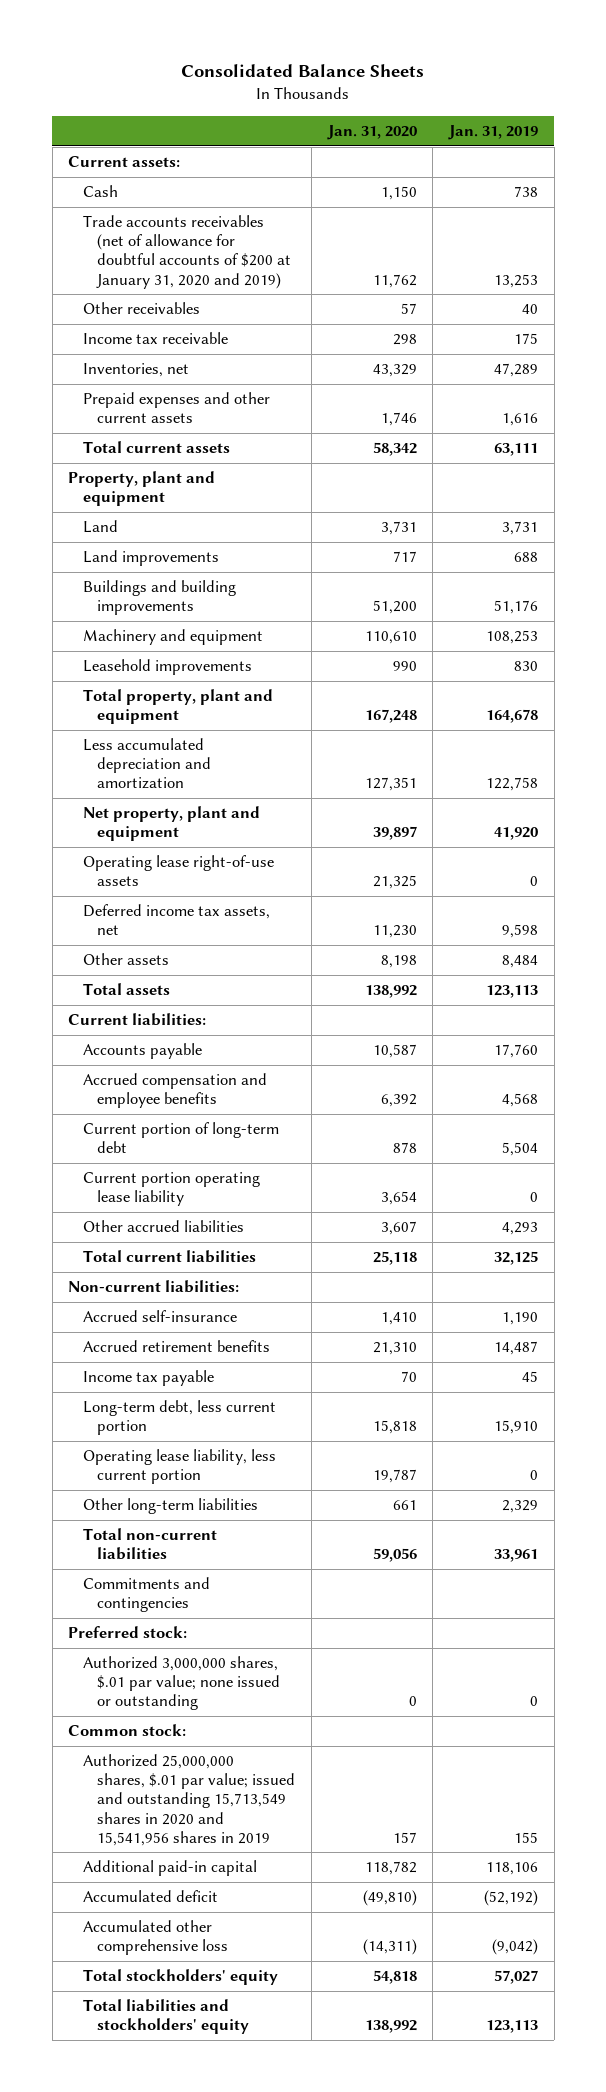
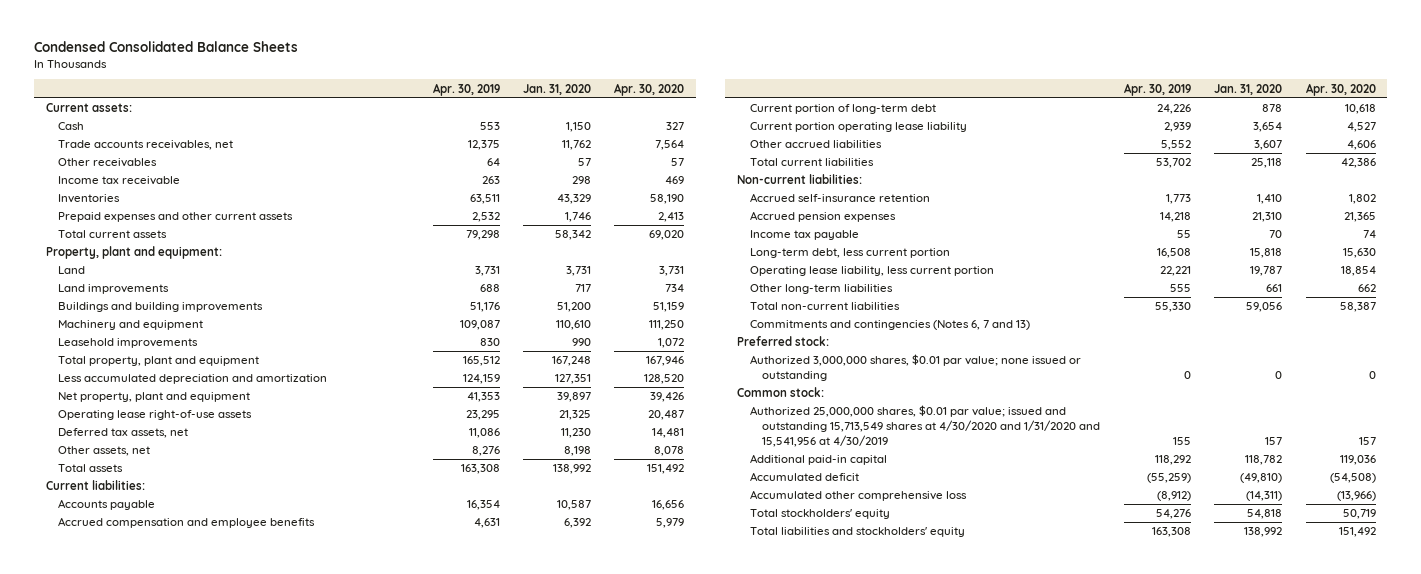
[181,64,425,78] Consolidated Balance Sheets -> [33,40,298,52] Condensed Consolidated Balance Sheets
[447,124,538,140] Jan. 31, 2019 -> none
none -> [432,82,500,96] Apr. 30, 2019
none -> [614,82,685,96] Apr. 30, 2020
[82,215,292,289] Trade accounts receivables (net of allowance for doubtful accounts of $200 at January 31, 2020 and 2019) -> [58,140,234,151] Trade accounts receivables, net
[82,363,189,378] Inventories, net -> [58,194,121,204] Inventories
[68,471,216,507] Property, plant and equipment -> [45,246,222,260] Property, plant and equipment:
[82,904,270,936] Deferred income tax assets, net -> [58,428,189,439] Deferred tax assets, net
[82,953,169,966] Other assets -> [58,446,151,457] Other assets, net
[82,1310,237,1323] Accrued self-insurance -> [749,193,930,203] Accrued self-insurance retention
[82,1340,270,1353] Accrued retirement benefits -> [749,211,896,223] Accrued pension expenses
[82,1577,210,1613] Commitments and contingencies -> [749,320,1030,331] Commitments and contingencies (Notes 6, 7 and 13)
[82,1656,281,1711] Authorized 3,000,000 shares, $.01 par value; none issued or outstanding -> [749,354,1081,382] Authorized 3,000,000 shares, $0.01 par value; none issued or outstanding
[82,1754,296,1846] Authorized 25,000,000 shares, $.01 par value; issued and outstanding 15,713,549 shares in 2020 and 15,541,956 shares in 2019 -> [749,405,1101,448] Authorized 25,000,000 shares, $0.01 par value; issued and outstanding 15,713,549 shares at 4/30/2020 and 1/31/2020 and 15,541,956 at 4/30/2019

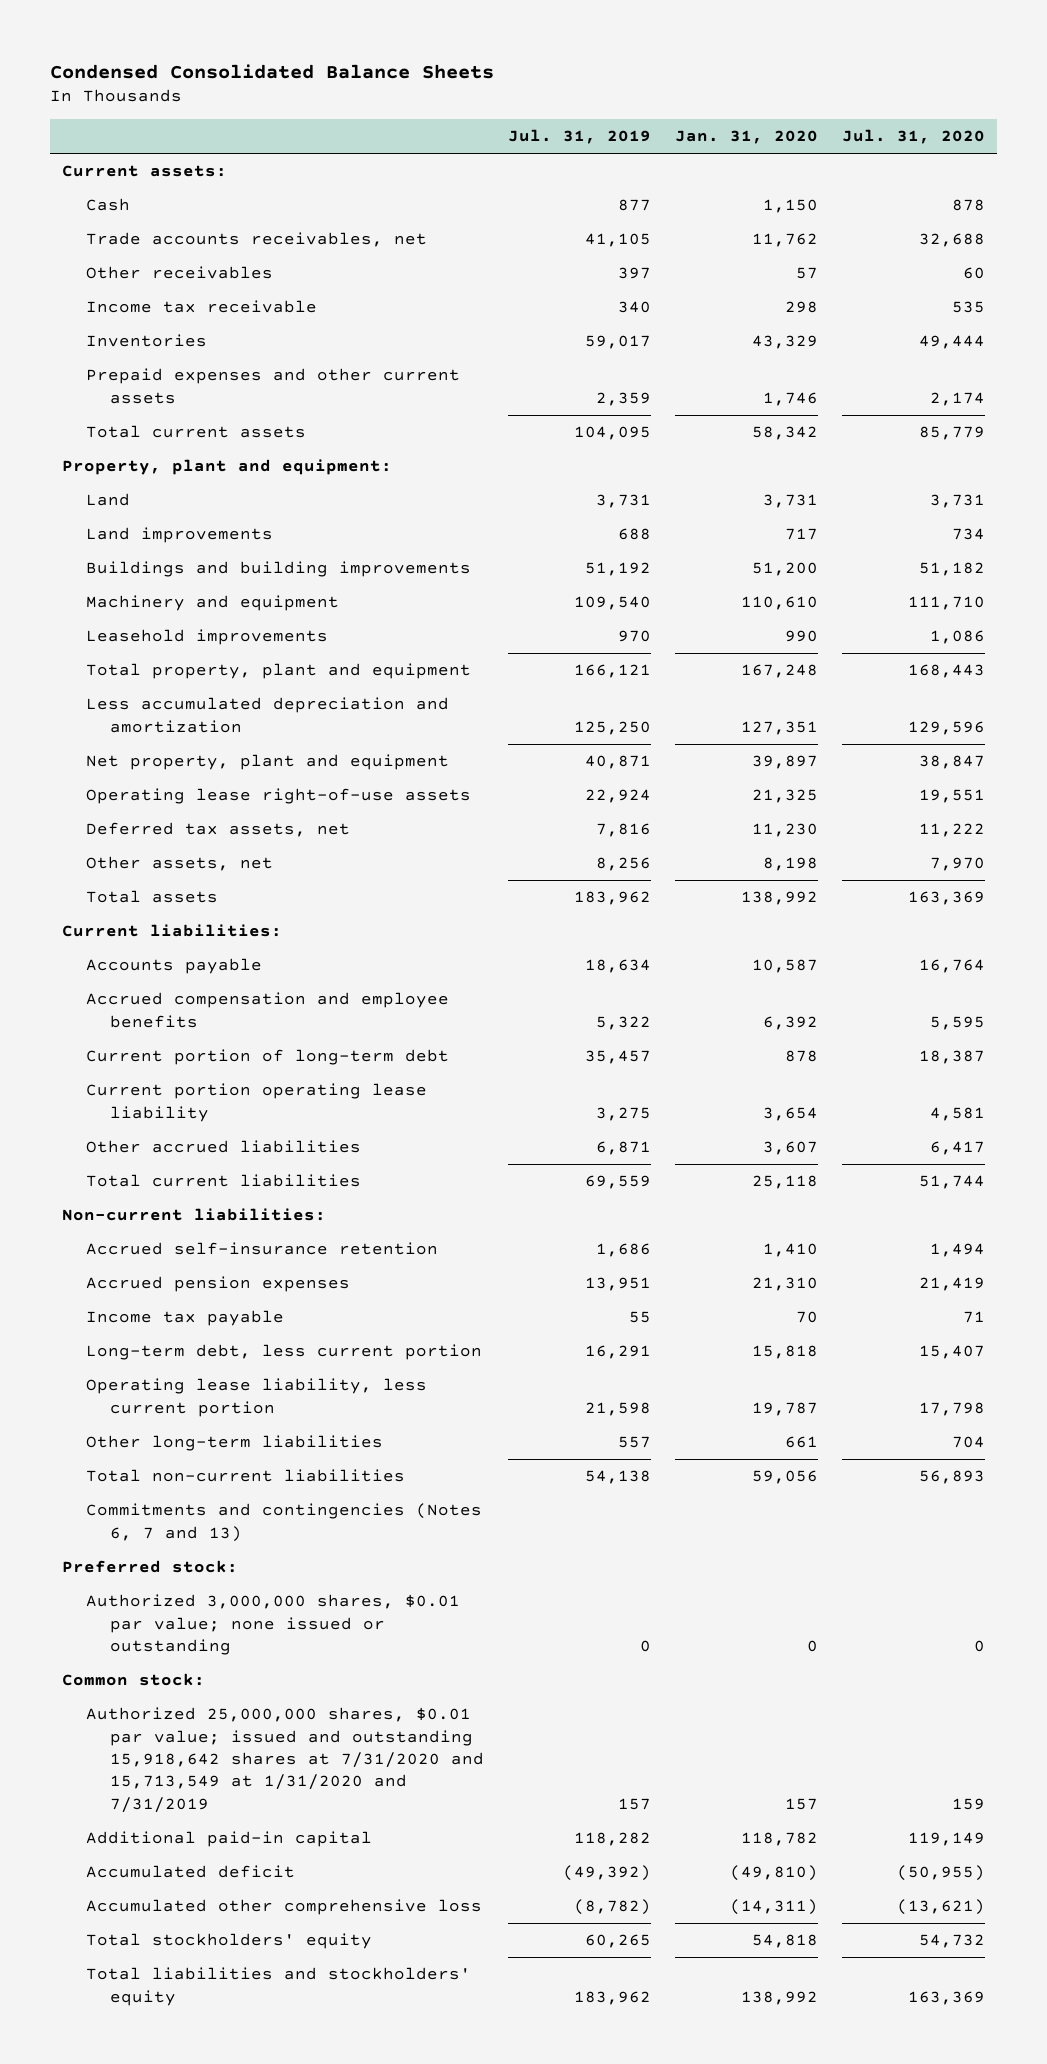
[432,82,500,96] Apr. 30, 2019 -> none
[614,82,685,96] Apr. 30, 2020 -> none
none -> [508,129,652,145] Jul. 31, 2019
none -> [841,129,985,145] Jul. 31, 2020
[749,405,1101,448] Authorized 25,000,000 shares, $0.01 par value; issued and outstanding 15,713,549 shares at 4/30/2020 and 1/31/2020 and 15,541,956 at 4/30/2019 -> [86,1707,485,1813] Authorized 25,000,000 shares, $0.01 par value; issued and outstanding 15,918,642 shares at 7/31/2020 and 15,713,549 at 1/31/2020 and 7/31/2019

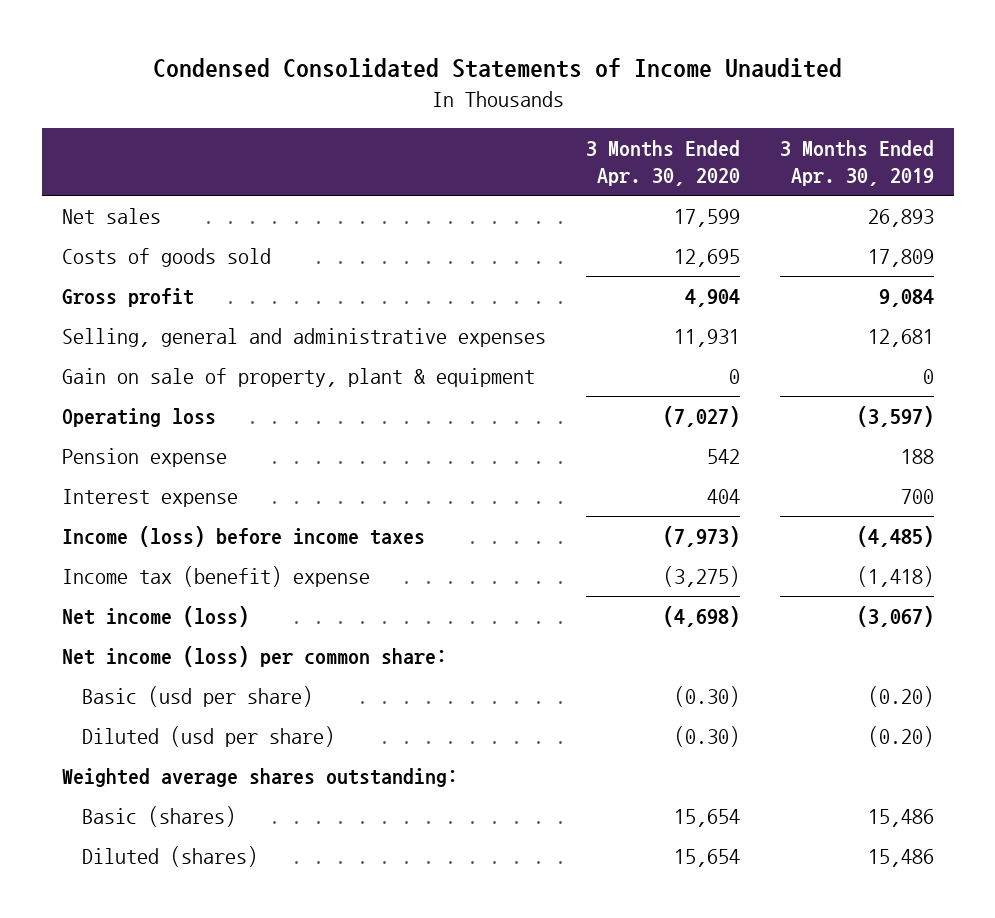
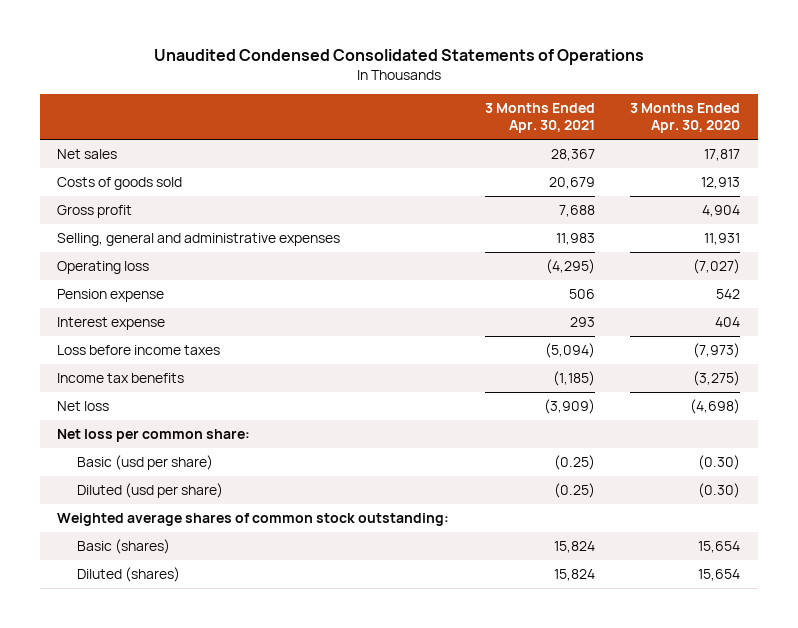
[152,57,842,78] Condensed Consolidated Statements of Income Unaudited -> [153,49,644,66] Unaudited Condensed Consolidated Statements of Operations
[779,139,934,187] 3 Months Ended Apr. 30, 2019 -> none
none -> [484,103,595,134] 3 Months Ended Apr. 30, 2021
[673,208,740,227] 17,599 -> [704,149,741,162] 17,817
[673,248,740,267] 12,695 -> [701,177,741,190] 12,913
[61,367,535,387] Gain on sale of property, plant & equipment -> none
[61,525,425,547] Income (loss) before income taxes -> [57,345,221,356] Loss before income taxes
[61,565,370,587] Income tax (benefit) expense -> [57,373,185,384] Income tax benefits
[61,605,249,627] Net income (loss) -> [57,401,110,412] Net loss
[61,645,447,667] Net income (loss) per common share: -> [57,429,251,443] Net loss per common share:
[61,767,458,787] Weighted average shares outstanding: -> [57,513,450,527] Weighted average shares of common stock outstanding:

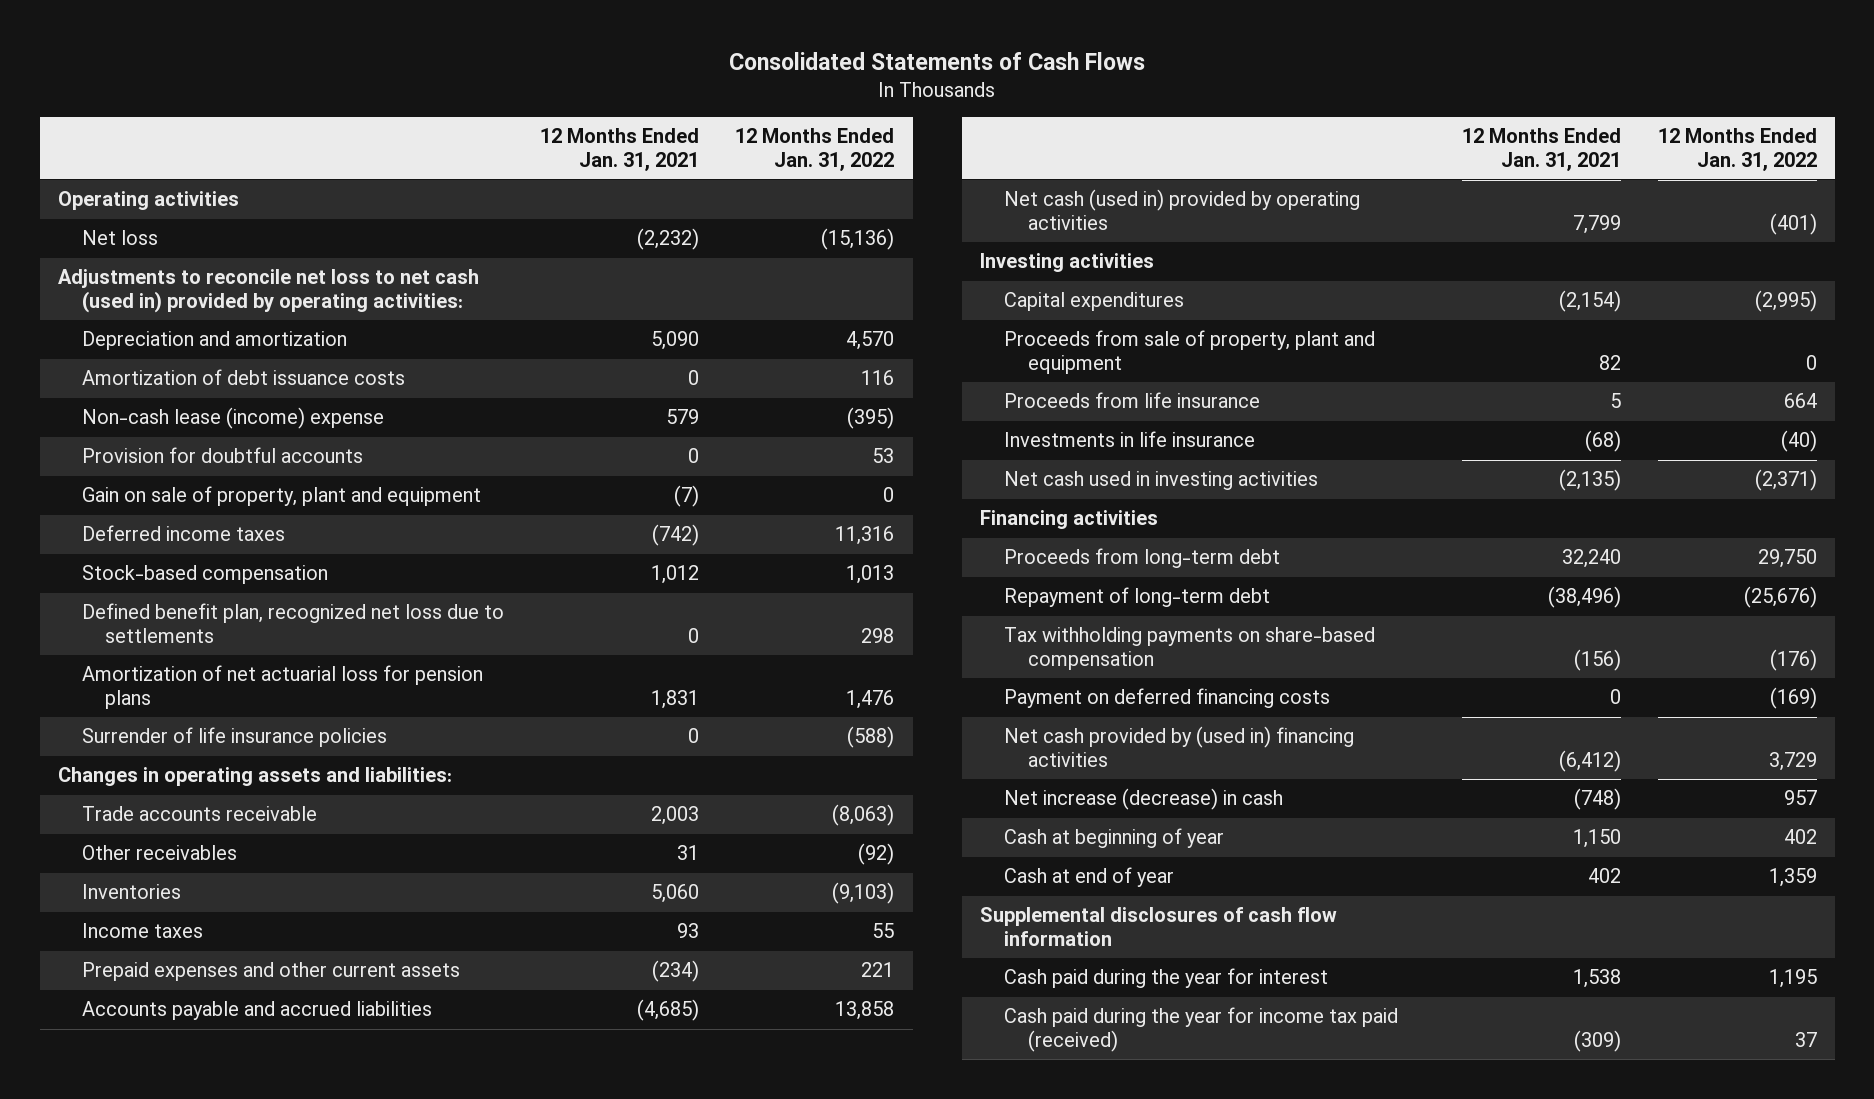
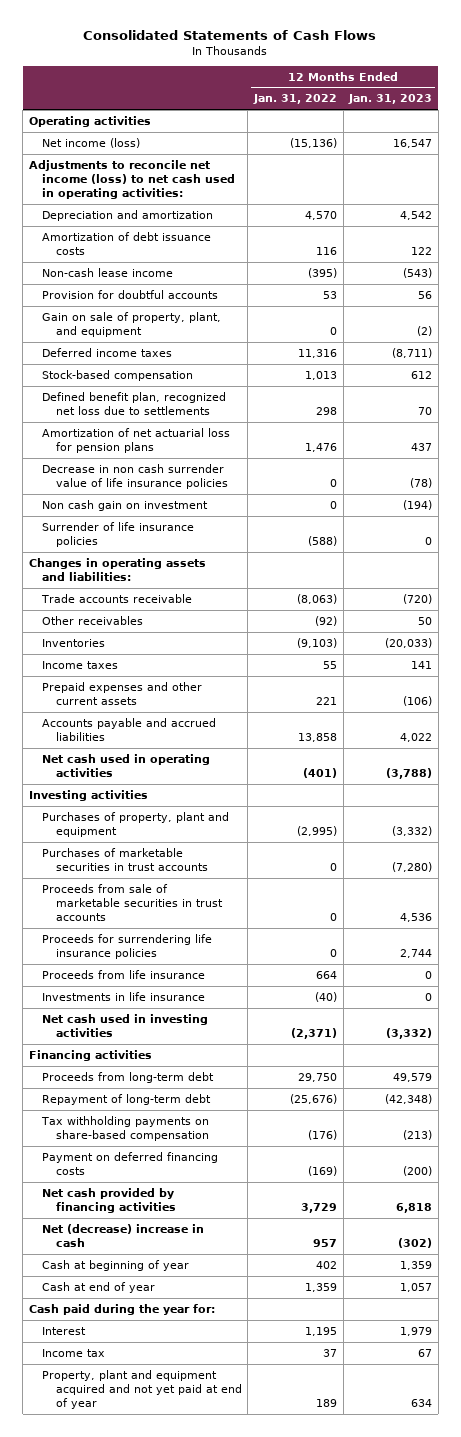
[539,128,699,171] 12 Months Ended Jan. 31, 2021 -> none
none -> [348,94,433,105] Jan. 31, 2023
[81,230,158,246] Net loss -> [42,137,141,148] Net income (loss)
[57,269,479,313] Adjustments to reconcile net loss to net cash (used in) provided by operating activities: -> [28,159,236,200] Adjustments to reconcile net income (loss) to net cash used in operating activities:
[81,407,384,430] Non-cash lease (income) expense -> [42,267,174,277] Non-cash lease income
[81,486,481,507] Gain on sale of property, plant and equipment -> [42,311,222,337] Gain on sale of property, plant, and equipment
none -> [42,463,228,489] Decrease in non cash surrender value of life insurance policies
none -> [42,499,209,511] Non cash gain on investment
[1003,189,1360,230] Net cash (used in) provided by operating activities -> [42,753,211,777] Net cash used in operating activities
[1003,330,1375,374] Proceeds from sale of property, plant and equipment -> none
[1003,292,1184,312] Capital expenditures -> [42,811,230,837] Purchases of property, plant and equipment
none -> [42,847,208,871] Purchases of marketable securities in trust accounts
none -> [42,883,223,922] Proceeds from sale of marketable securities in trust accounts
none -> [42,933,213,959] Proceeds for surrendering life insurance policies
[1003,726,1354,767] Net cash provided by (used in) financing activities -> [42,1187,176,1213] Net cash provided by financing activities
[1003,788,1283,811] Net increase (decrease) in cash -> [42,1223,205,1247] Net (decrease) increase in cash
[980,907,1338,946] Supplemental disclosures of cash flow information -> none
none -> [28,1303,215,1315] Cash paid during the year for:
[1003,968,1328,989] Cash paid during the year for interest -> [42,1326,87,1335] Interest
[1003,1007,1398,1052] Cash paid during the year for income tax paid (received) -> [42,1348,106,1357] Income tax
none -> [42,1369,242,1410] Property, plant and equipment acquired and not yet paid at end of year

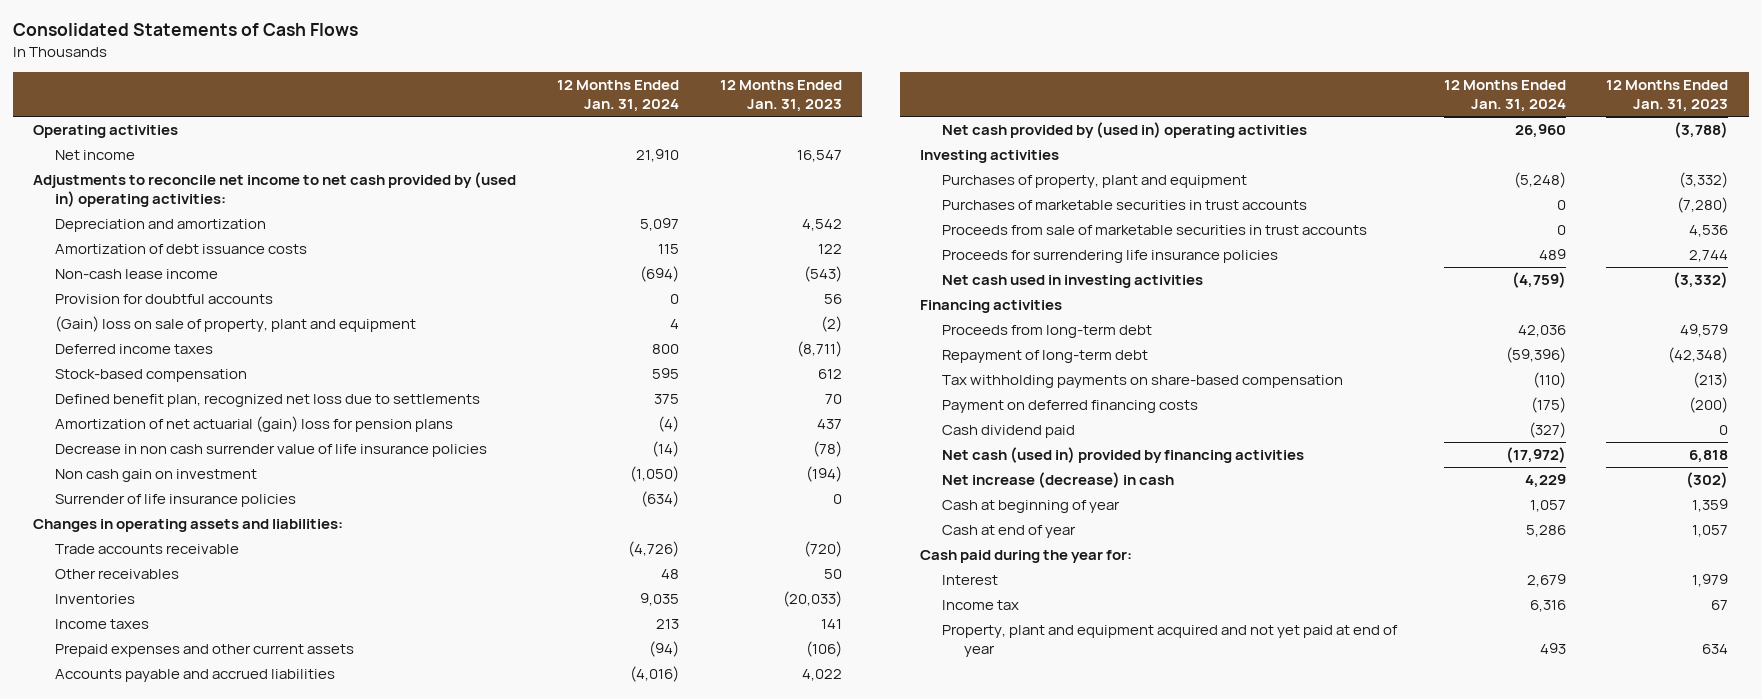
[252,94,337,105] Jan. 31, 2022 -> none
none -> [556,79,679,113] 12 Months Ended Jan. 31, 2024
[42,137,141,148] Net income (loss) -> [55,150,136,161] Net income
[28,159,236,200] Adjustments to reconcile net income (loss) to net cash used in operating activities: -> [33,172,517,208] Adjustments to reconcile net income to net cash provided by (used in) operating activities:
[42,311,222,337] Gain on sale of property, plant, and equipment -> [55,316,417,333] (Gain) loss on sale of property, plant and equipment
[42,427,231,453] Amortization of net actuarial loss for pension plans -> [55,416,454,433] Amortization of net actuarial (gain) loss for pension plans
[42,753,211,777] Net cash used in operating activities -> [941,122,1307,139] Net cash provided by (used in) operating activities
[42,969,206,979] Proceeds from life insurance -> none
[42,991,206,1001] Investments in life insurance -> none
none -> [941,425,1075,439] Cash dividend paid
[42,1187,176,1213] Net cash provided by financing activities -> [941,447,1304,464] Net cash (used in) provided by financing activities
[42,1223,205,1247] Net (decrease) increase in cash -> [941,472,1174,489] Net increase (decrease) in cash

